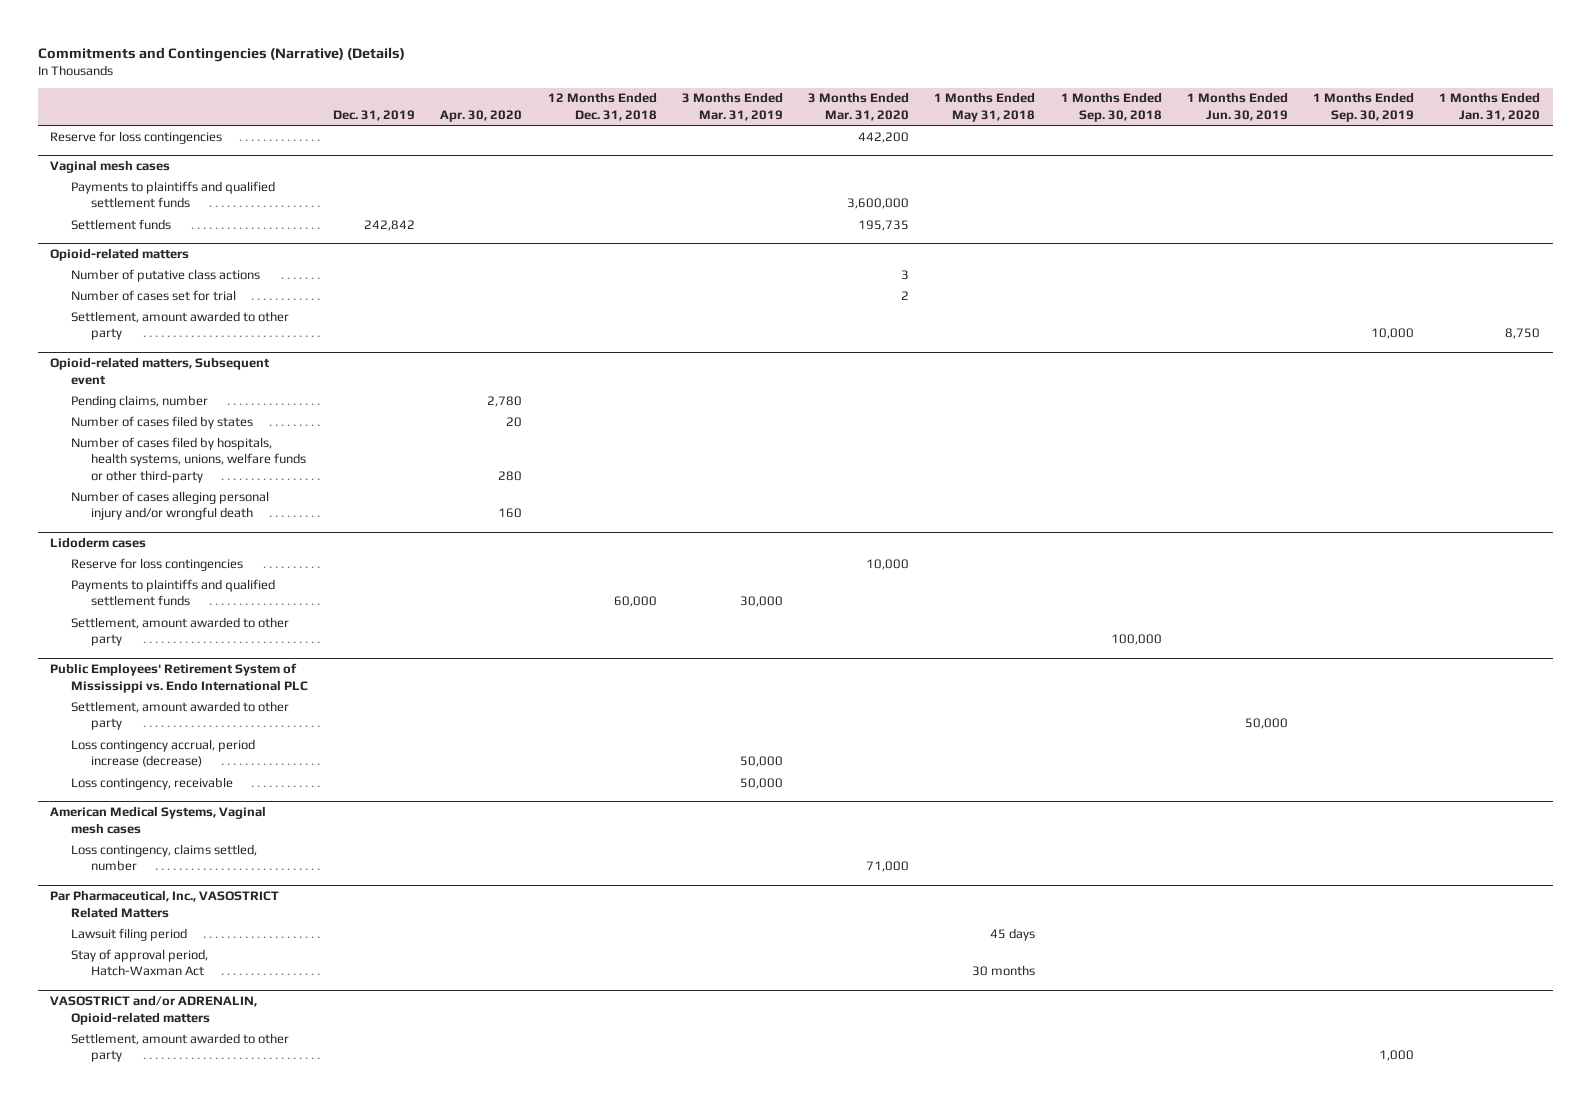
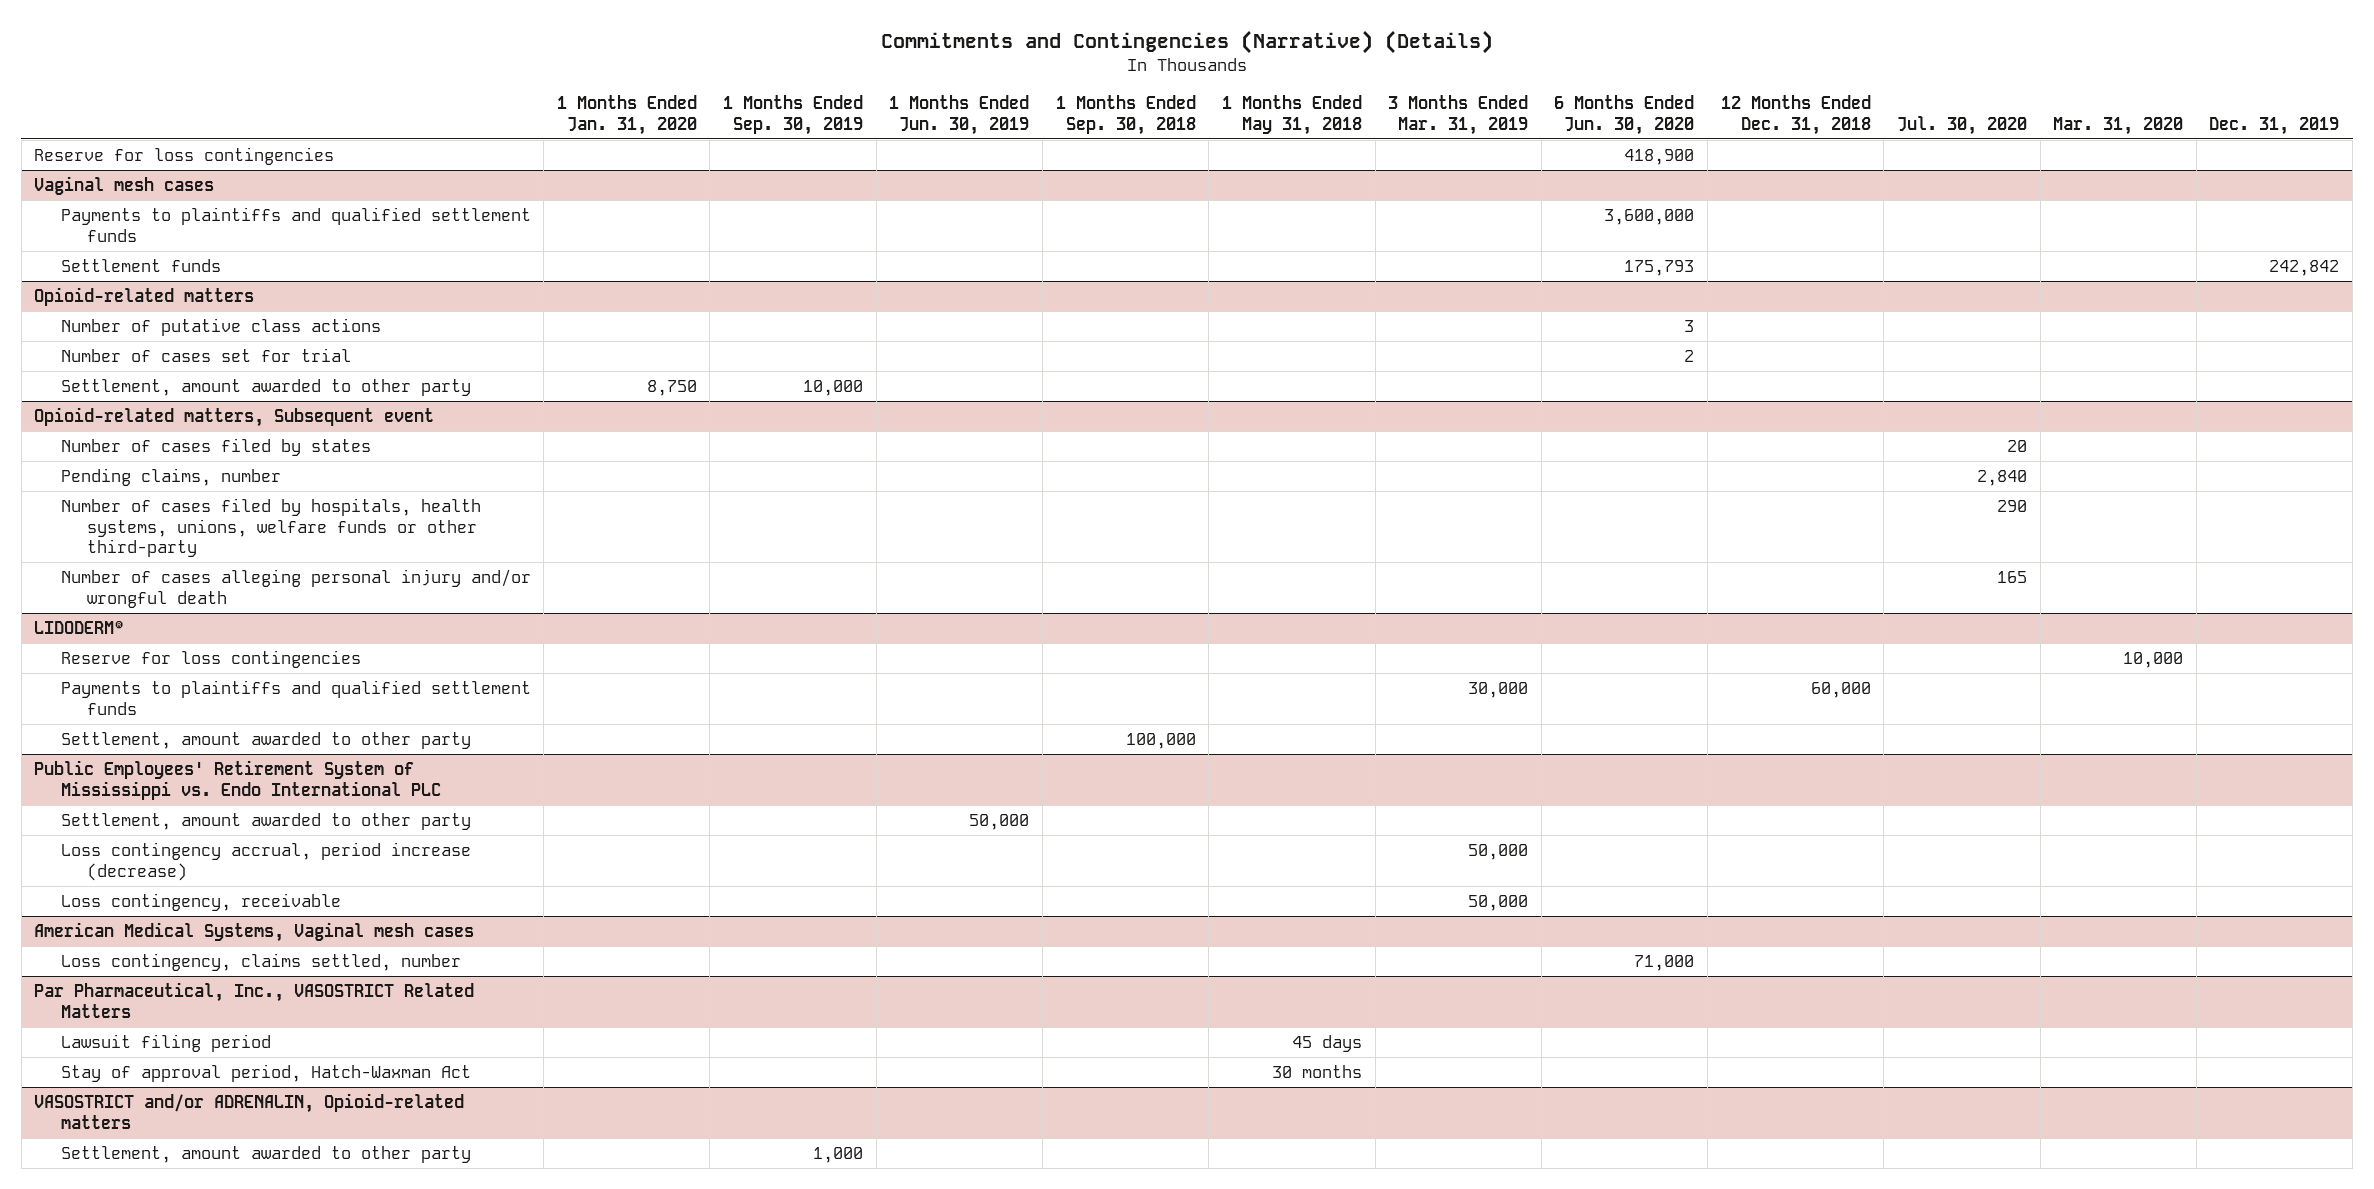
[440,109,523,122] Apr. 30, 2020 -> none
[808,92,910,121] 3 Months Ended Mar. 31, 2020 -> none
none -> [1554,95,1695,135] 6 Months Ended Jun. 30, 2020
none -> [1896,115,2027,135] Jul. 30, 2020
none -> [2053,116,2184,135] Mar. 31, 2020
[70,394,208,408] Pending claims, number -> [60,468,281,487] Pending claims, number
[50,537,147,549] Lidoderm cases -> [34,621,125,635] LIDODERM®

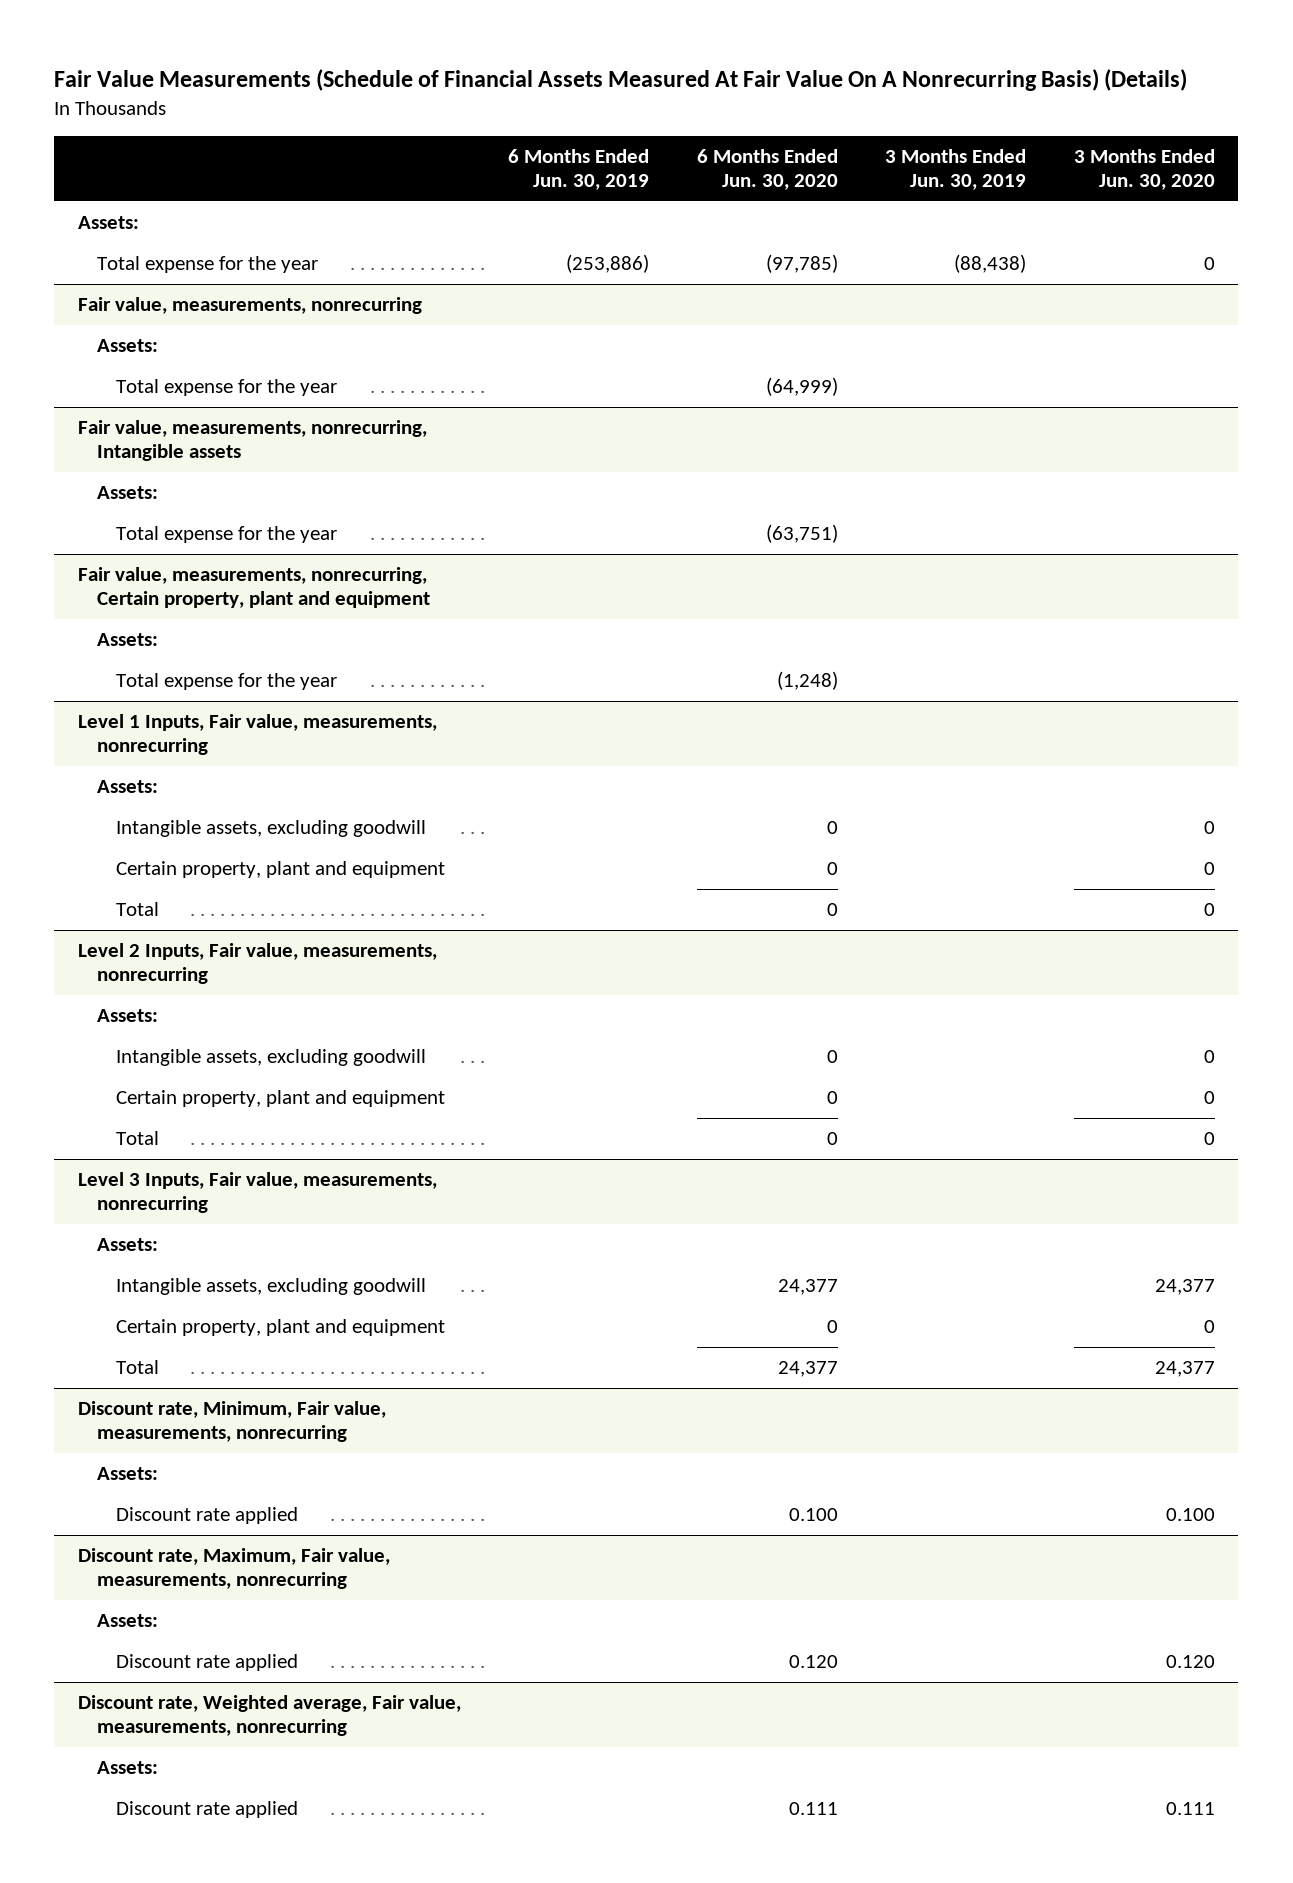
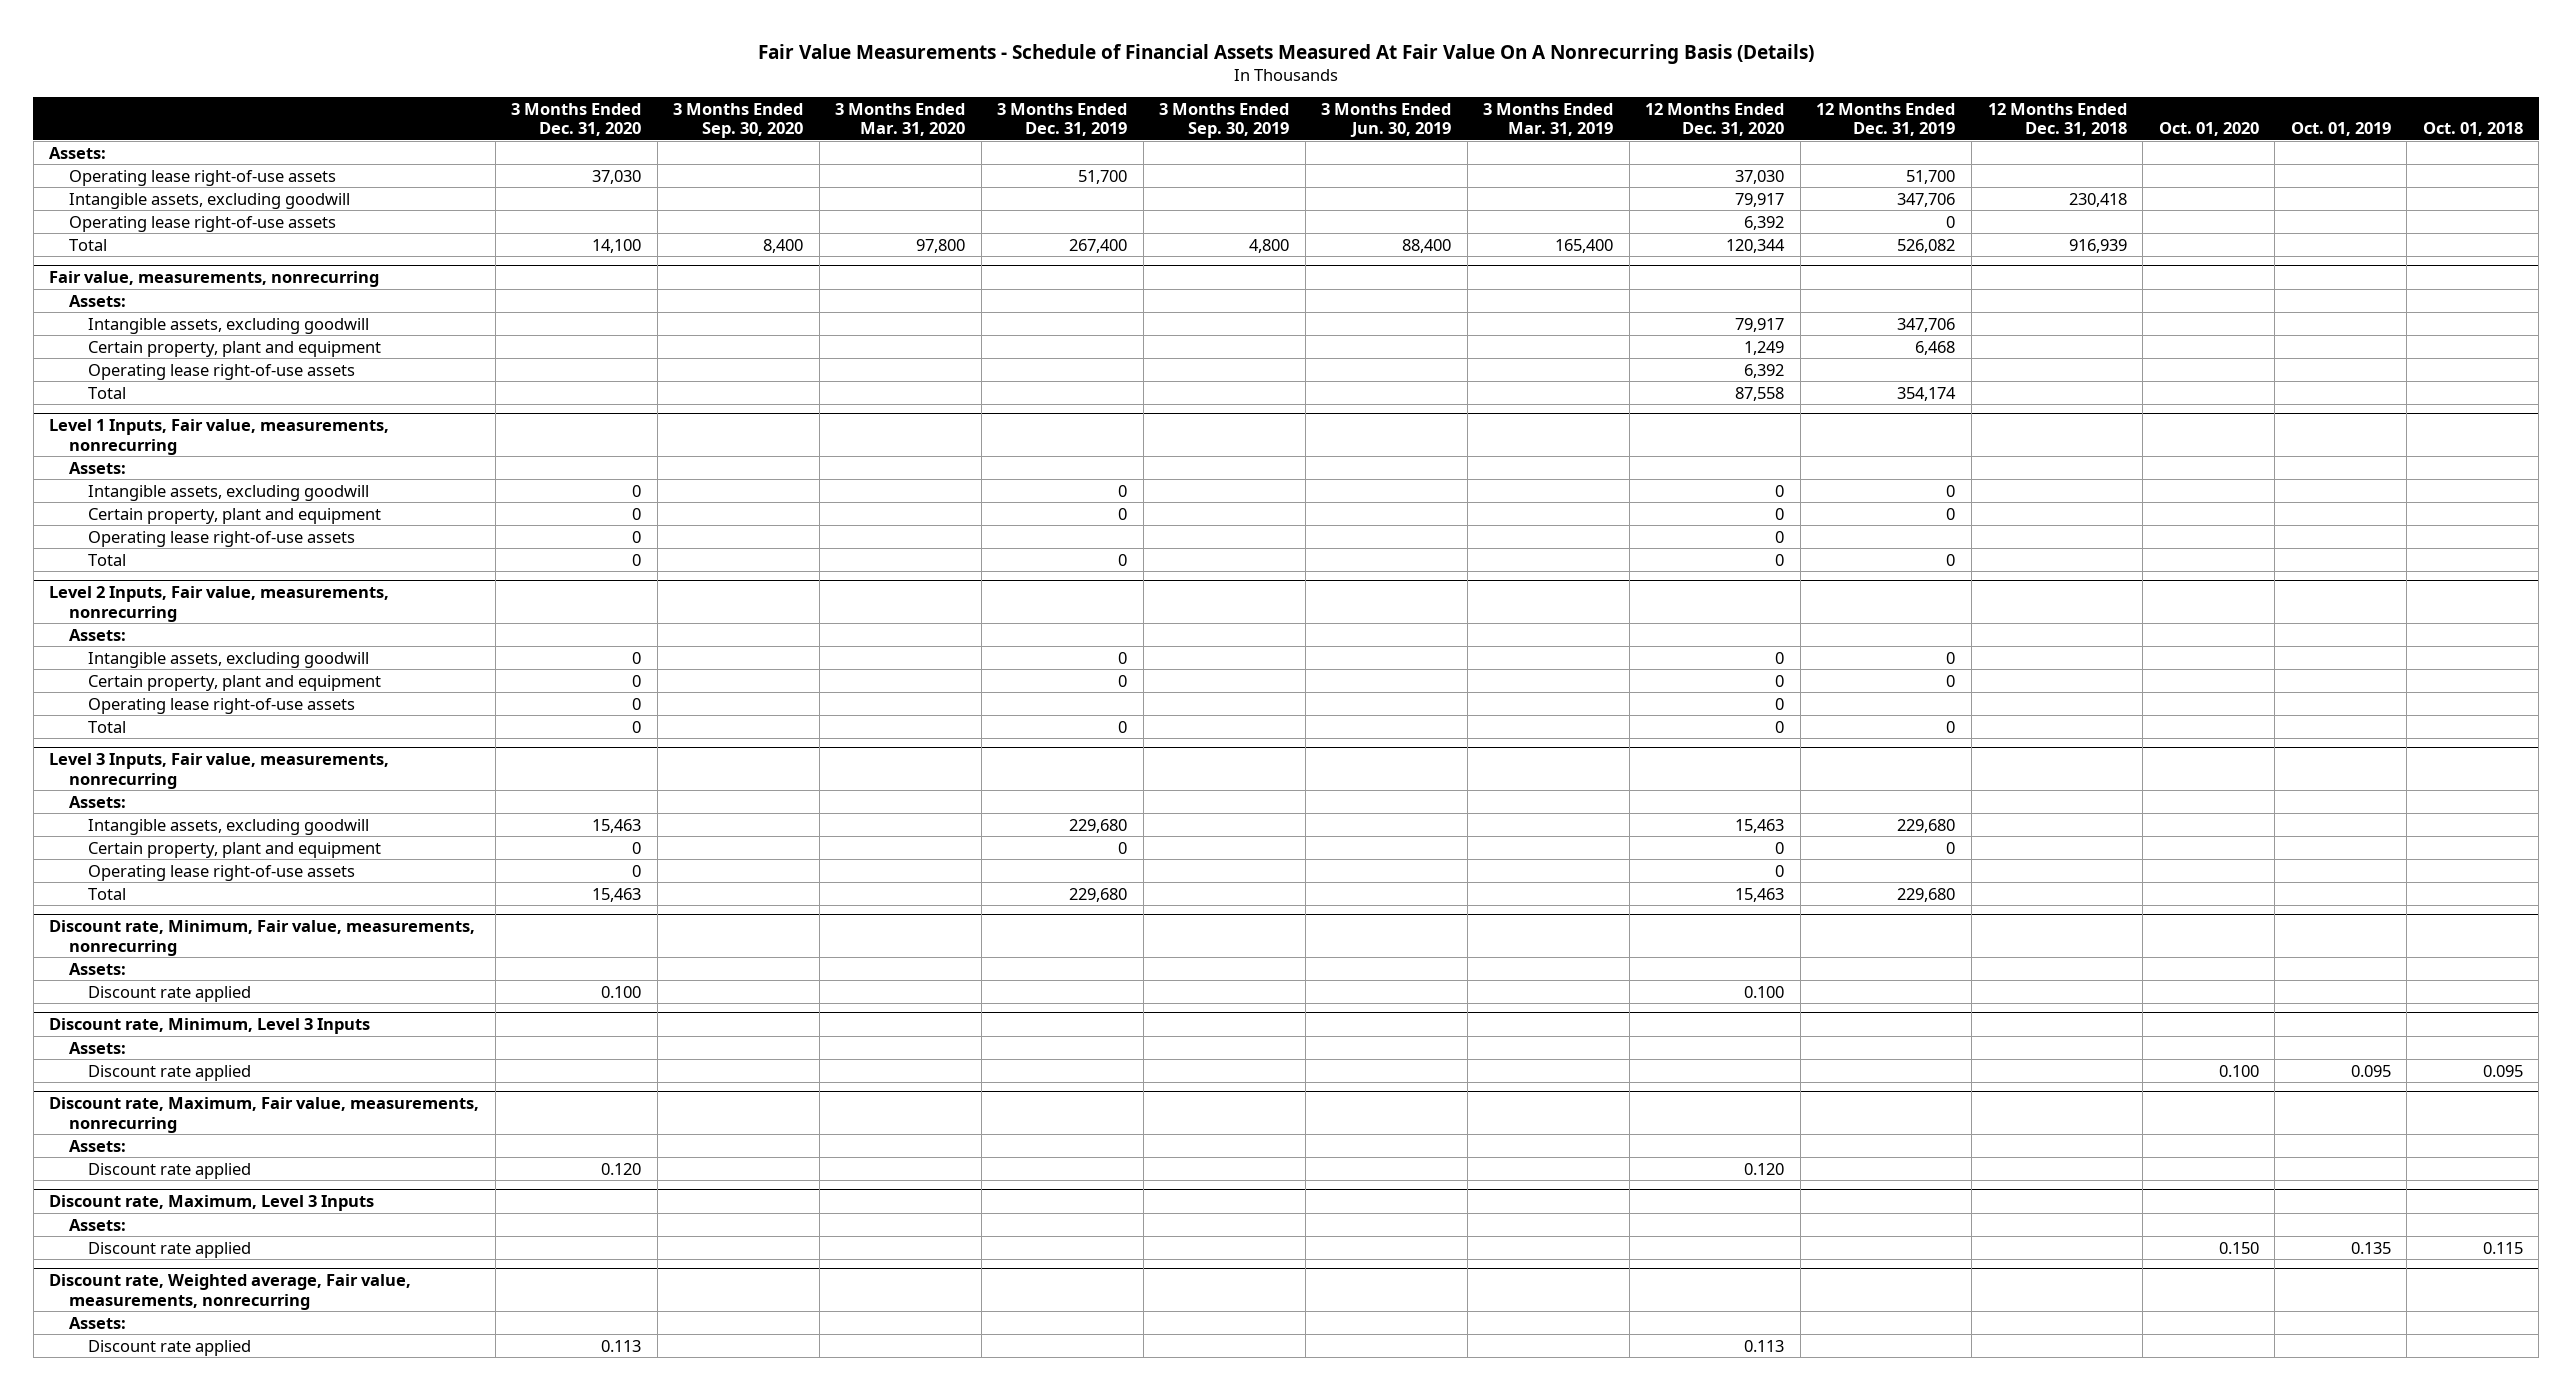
[54,68,1188,91] Fair Value Measurements (Schedule of Financial Assets Measured At Fair Value On A Nonrecurring Basis) (Details) -> [757,43,1814,64] Fair Value Measurements - Schedule of Financial Assets Measured At Fair Value On A Nonrecurring Basis (Details)
[508,148,650,190] 6 Months Ended Jun. 30, 2019 -> none
[696,148,838,190] 6 Months Ended Jun. 30, 2020 -> none
[1073,148,1215,190] 3 Months Ended Jun. 30, 2020 -> none
none -> [511,102,642,137] 3 Months Ended Dec. 31, 2020
none -> [673,102,804,139] 3 Months Ended Sep. 30, 2020
none -> [835,102,966,137] 3 Months Ended Mar. 31, 2020
none -> [997,102,1128,137] 3 Months Ended Dec. 31, 2019
none -> [1159,102,1290,139] 3 Months Ended Sep. 30, 2019
none -> [1483,102,1614,137] 3 Months Ended Mar. 31, 2019
none -> [1645,102,1785,137] 12 Months Ended Dec. 31, 2020
none -> [1816,102,1956,137] 12 Months Ended Dec. 31, 2019
none -> [1987,102,2127,137] 12 Months Ended Dec. 31, 2018
none -> [2158,122,2259,137] Oct. 01, 2020
none -> [2290,122,2391,137] Oct. 01, 2019
none -> [2422,122,2523,137] Oct. 01, 2018
none -> [68,169,336,186] Operating lease right-of-use assets
none -> [68,192,350,209] Intangible assets, excluding goodwill
none -> [68,215,336,232] Operating lease right-of-use assets
[97,256,319,274] Total expense for the year -> [68,238,107,251] Total
[954,254,1027,274] (88,438) -> [1402,238,1452,253] 88,400
[78,420,428,462] Fair value, measurements, nonrecurring, Intangible assets -> none
[97,486,159,500] Assets: -> none
[116,526,338,544] Total expense for the year -> none
[78,567,431,609] Fair value, measurements, nonrecurring, Certain property, plant and equipment -> none
[97,633,159,647] Assets: -> none
[116,673,338,691] Total expense for the year -> none
none -> [88,317,370,334] Intangible assets, excluding goodwill
none -> [88,340,382,357] Certain property, plant and equipment
none -> [88,363,356,380] Operating lease right-of-use assets
[116,379,338,397] Total expense for the year -> [88,386,127,399] Total
none -> [88,530,356,547] Operating lease right-of-use assets
none -> [88,697,356,714] Operating lease right-of-use assets
none -> [88,864,356,881] Operating lease right-of-use assets
none -> [49,1018,371,1035] Discount rate, Minimum, Level 3 Inputs
none -> [68,1041,126,1054] Assets:
none -> [88,1064,252,1081] Discount rate applied
none -> [49,1195,375,1212] Discount rate, Maximum, Level 3 Inputs
none -> [68,1218,126,1231] Assets:
none -> [88,1241,252,1258] Discount rate applied

